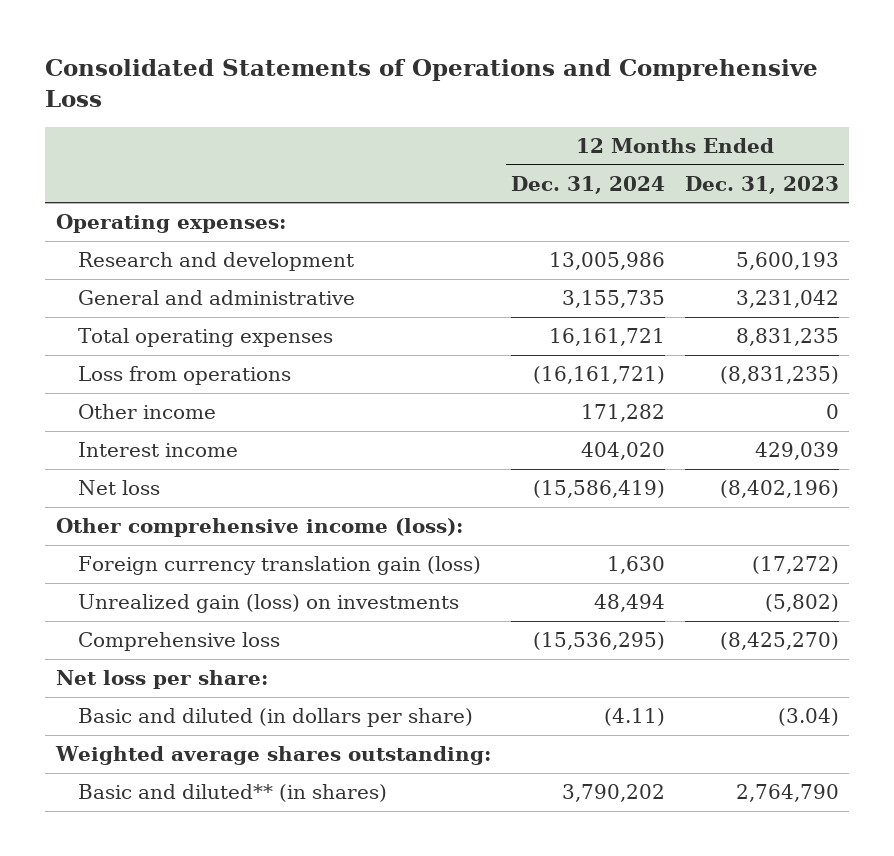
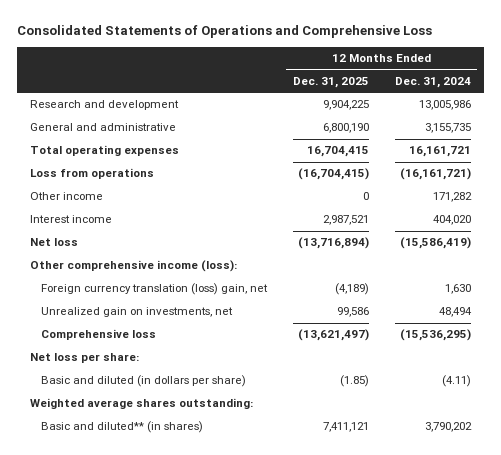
[684,175,839,194] Dec. 31, 2023 -> none
none -> [292,76,369,88] Dec. 31, 2025
[55,214,286,234] Operating expenses: -> none
[78,556,482,576] Foreign currency translation gain (loss) -> [40,283,268,296] Foreign currency translation (loss) gain, net
[78,594,460,614] Unrealized gain (loss) on investments -> [40,307,233,318] Unrealized gain on investments, net

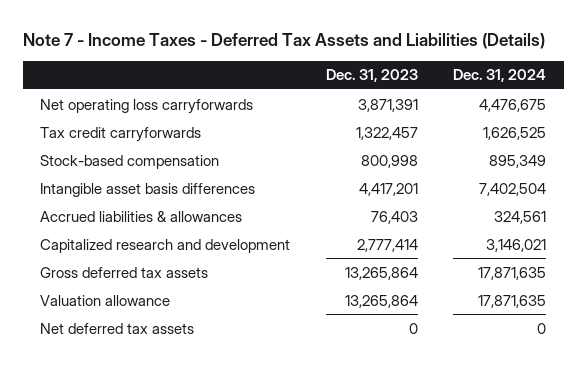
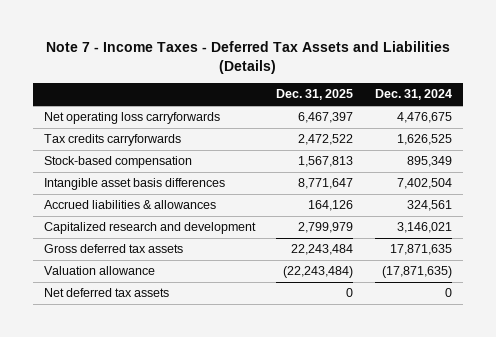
[325,69,418,83] Dec. 31, 2023 -> none
none -> [276,89,354,101] Dec. 31, 2025
[40,126,202,142] Tax credit carryforwards -> [43,134,181,147] Tax credits carryforwards
[477,294,546,308] 17,871,635 -> [382,266,453,279] (17,871,635)

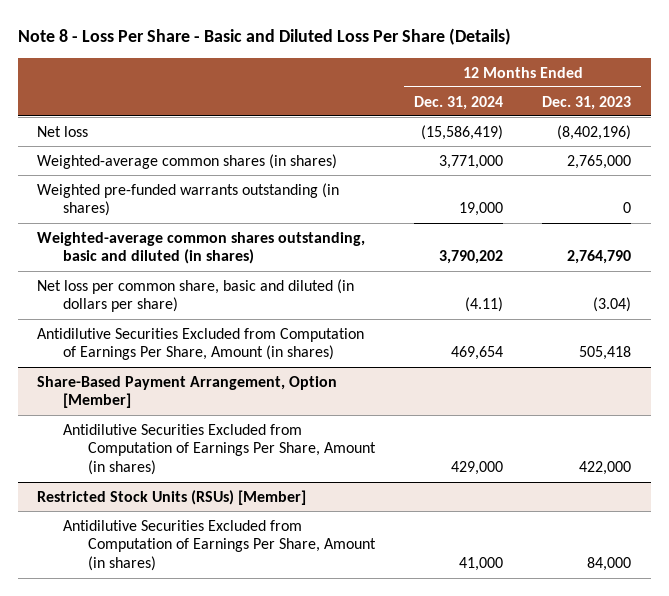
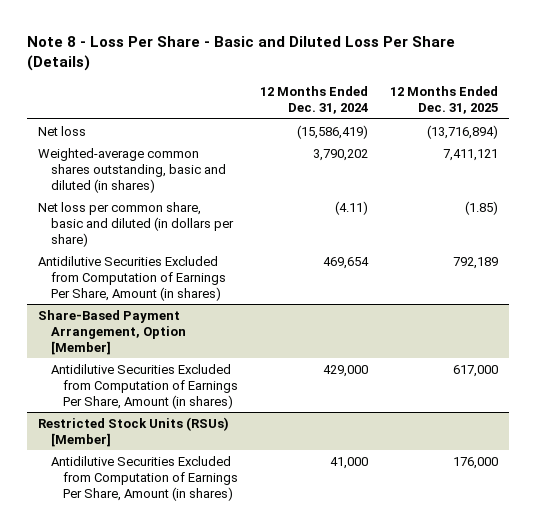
[542,95,632,110] Dec. 31, 2023 -> none
none -> [390,86,499,115] 12 Months Ended Dec. 31, 2025
[37,153,338,169] Weighted-average common shares (in shares) -> none
[37,182,340,217] Weighted pre-funded warrants outstanding (in shares) -> none

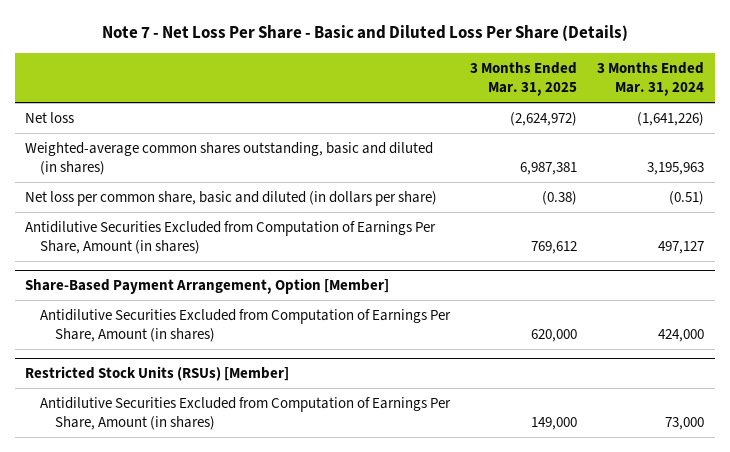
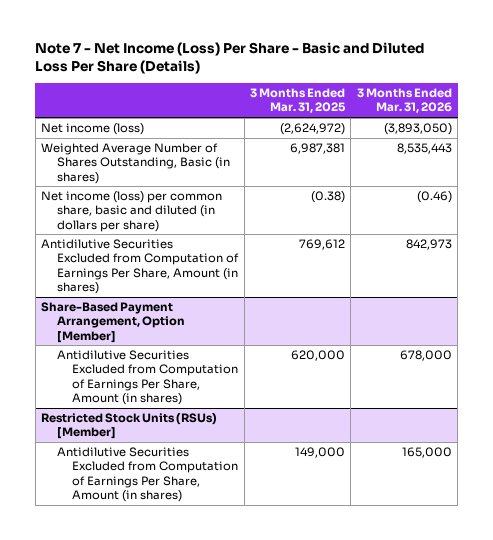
[101,25,628,42] Note 7 - Net Loss Per Share - Basic and Diluted Loss Per Share (Details) -> [35,42,425,75] Note 7 - Net Income (Loss) Per Share - Basic and Diluted Loss Per Share (Details)
[597,62,705,97] 3 Months Ended Mar. 31, 2024 -> none
none -> [356,88,452,114] 3 Months Ended Mar. 31, 2026
[25,112,75,124] Net loss -> [41,123,145,136] Net income (loss)
[25,142,434,175] Weighted-average common shares outstanding, basic and diluted (in shares) -> [41,143,230,184] Weighted Average Number of Shares Outstanding, Basic (in shares)
[25,191,438,207] Net loss per common share, basic and diluted (in dollars per share) -> [41,191,223,232] Net income (loss) per common share, basic and diluted (in dollars per share)

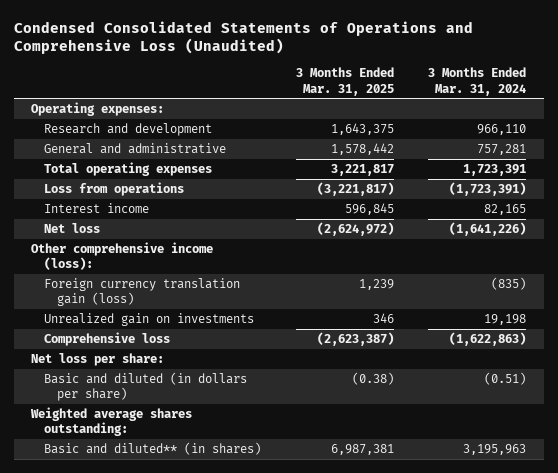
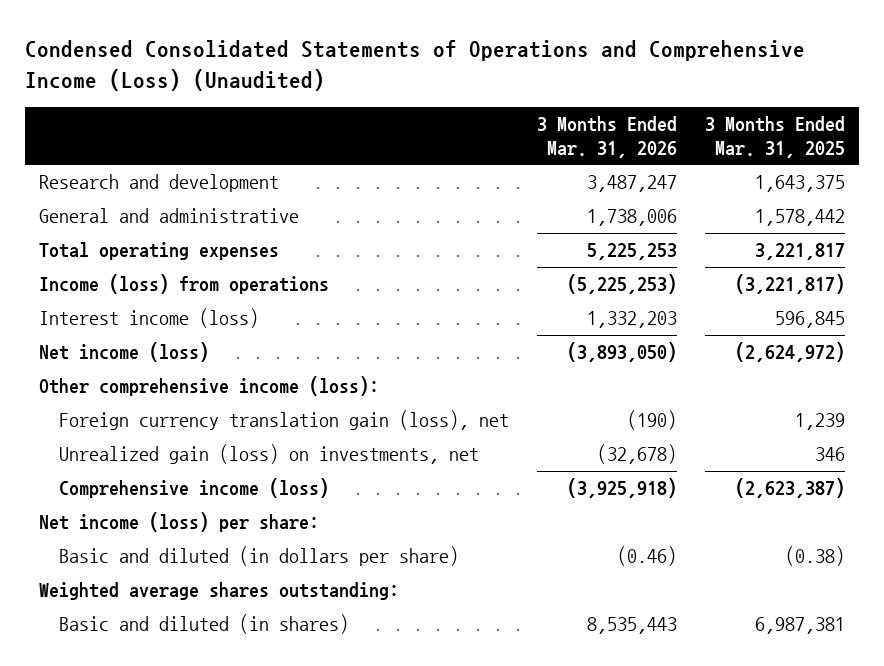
[14,20,474,55] Condensed Consolidated Statements of Operations and Comprehensive Loss (Unaudited) -> [25,40,806,91] Condensed Consolidated Statements of Operations and Comprehensive Income (Loss) (Unaudited)
[428,67,527,96] 3 Months Ended Mar. 31, 2024 -> none
none -> [537,116,678,158] 3 Months Ended Mar. 31, 2026
[31,102,165,117] Operating expenses: -> none
[44,182,185,197] Loss from operations -> [38,274,329,295] Income (loss) from operations
[44,203,150,214] Interest income -> [38,308,259,329] Interest income (loss)
[44,223,101,234] Net loss -> [38,342,209,363] Net income (loss)
[44,278,241,307] Foreign currency translation gain (loss) -> [59,410,510,431] Foreign currency translation gain (loss), net
[44,313,255,327] Unrealized gain on investments -> [59,444,480,465] Unrealized gain (loss) on investments, net
[44,332,171,347] Comprehensive loss -> [59,478,330,499] Comprehensive income (loss)
[31,353,165,367] Net loss per share: -> [38,512,319,533] Net income (loss) per share:
[44,442,262,456] Basic and diluted** (in shares) -> [59,614,350,635] Basic and diluted (in shares)

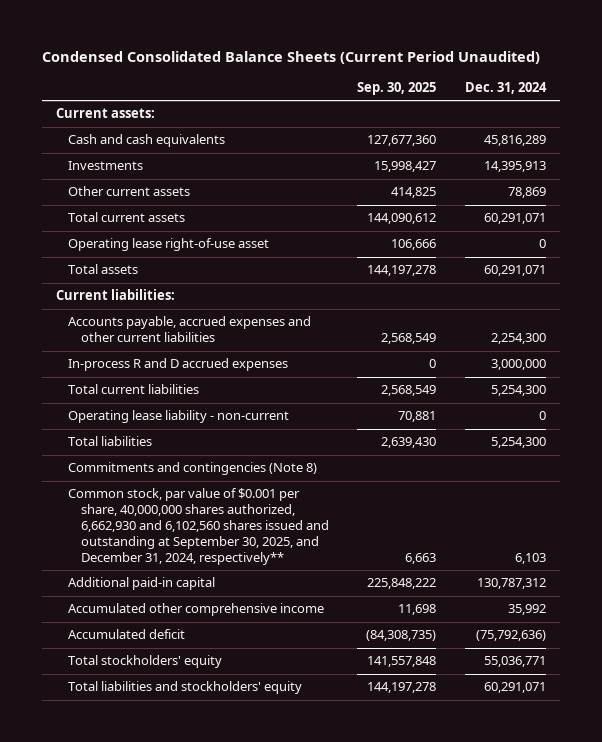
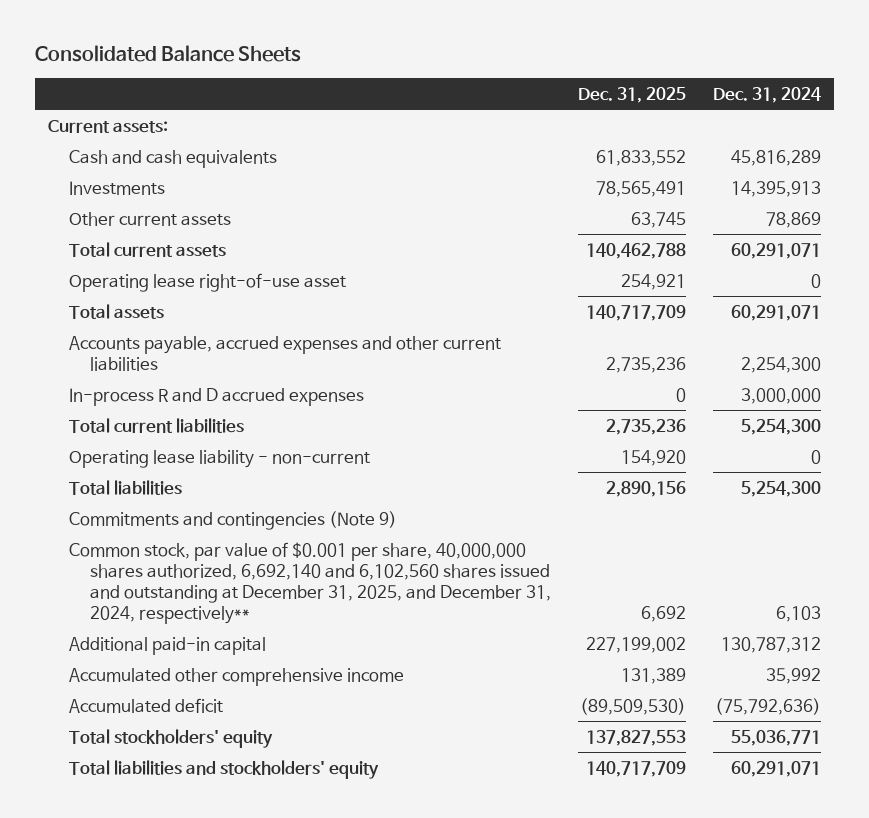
[41,50,540,64] Condensed Consolidated Balance Sheets (Current Period Unaudited) -> [34,45,301,63] Consolidated Balance Sheets
[357,81,437,95] Sep. 30, 2025 -> none
none -> [578,86,687,103] Dec. 31, 2025
[55,289,175,301] Current liabilities: -> none
[68,462,318,476] Commitments and contingencies (Note 8) -> [69,510,398,530] Commitments and contingencies (Note 9)
[68,488,329,566] Common stock, par value of $0.001 per share, 40,000,000 shares authorized, 6,662,930 and 6,102,560 shares issued and outstanding at September 30, 2025, and December 31, 2024, respectively** -> [69,541,552,624] Common stock, par value of $0.001 per share, 40,000,000 shares authorized, 6,692,140 and 6,102,560 shares issued and outstanding at December 31, 2025, and December 31, 2024, respectively**

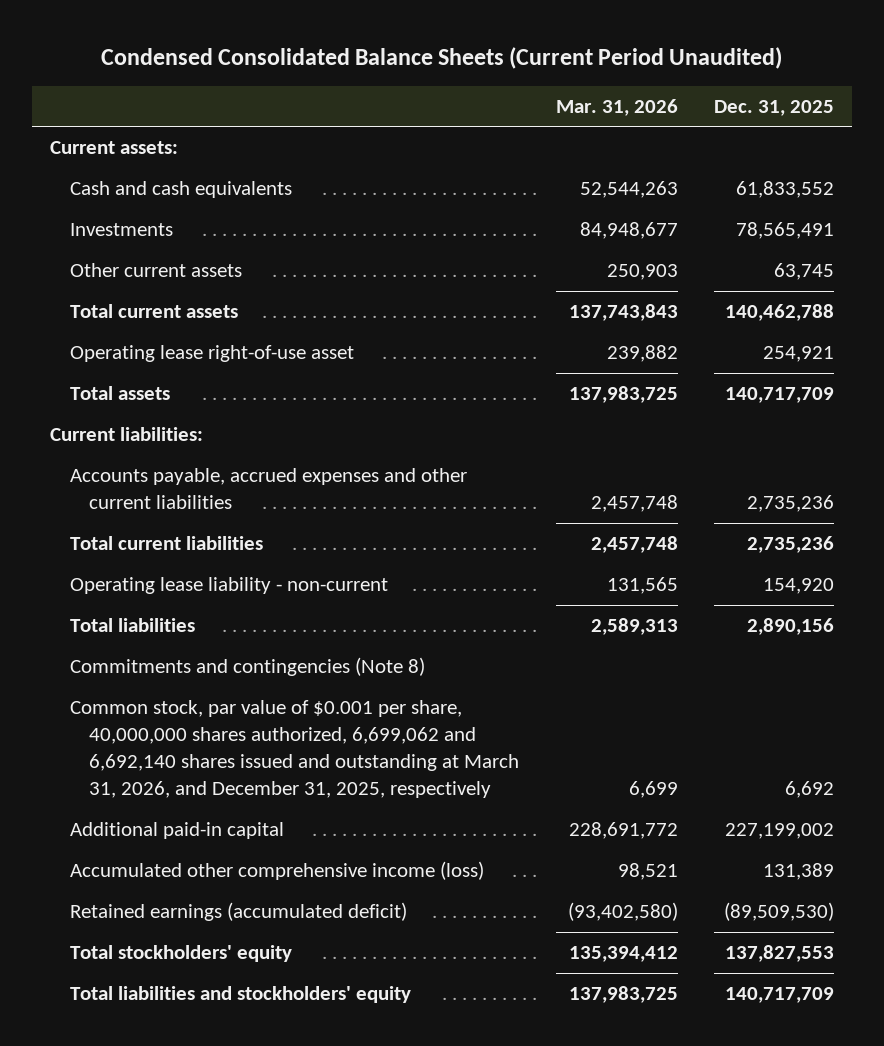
[34,45,301,63] Consolidated Balance Sheets -> [100,46,782,69] Condensed Consolidated Balance Sheets (Current Period Unaudited)
[712,86,821,103] Dec. 31, 2024 -> none
none -> [555,98,678,116] Mar. 31, 2026
none -> [50,427,204,442] Current liabilities:
[69,387,365,406] In-process R and D accrued expenses -> none
[69,510,398,530] Commitments and contingencies (Note 9) -> [69,657,425,677] Commitments and contingencies (Note 8)
[69,541,552,624] Common stock, par value of $0.001 per share, 40,000,000 shares authorized, 6,692,140 and 6,102,560 shares issued and outstanding at December 31, 2025, and December 31, 2024, respectively** -> [69,700,520,799] Common stock, par value of $0.001 per share, 40,000,000 shares authorized, 6,699,062 and 6,692,140 shares issued and outstanding at March 31, 2026, and December 31, 2025, respectively
[69,667,405,686] Accumulated other comprehensive income -> [69,861,484,881] Accumulated other comprehensive income (loss)
[69,697,224,713] Accumulated deficit -> [69,902,407,922] Retained earnings (accumulated deficit)

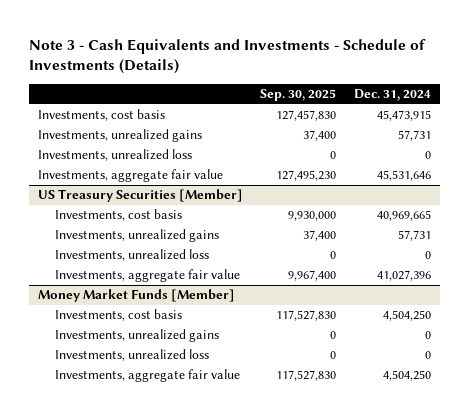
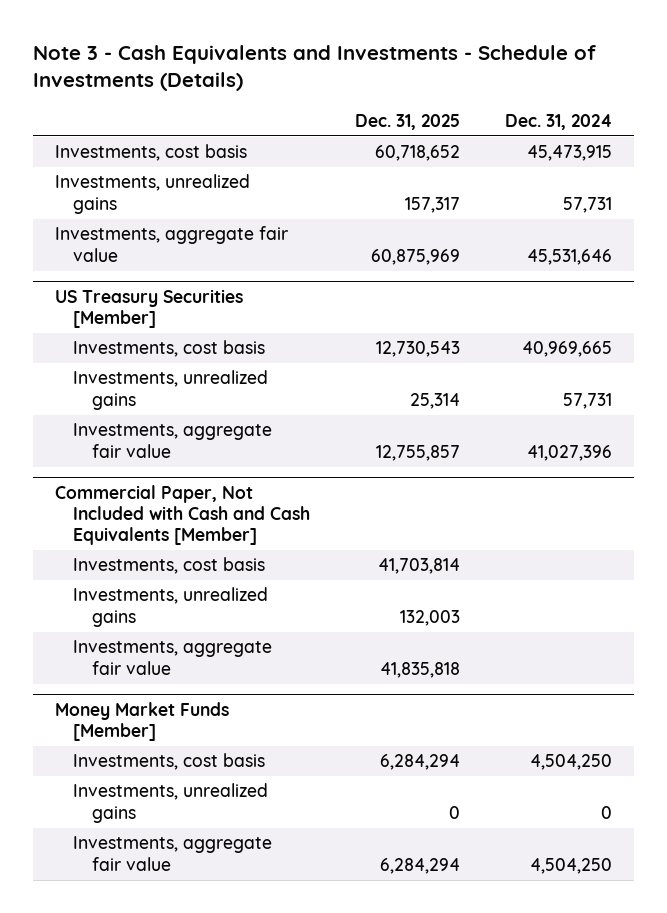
[260,89,337,102] Sep. 30, 2025 -> none
none -> [355,113,461,130] Dec. 31, 2025
[37,149,192,162] Investments, unrealized loss -> none
[54,249,209,262] Investments, unrealized loss -> none
none -> [54,485,311,546] Commercial Paper, Not Included with Cash and Cash Equivalents [Member]
none -> [73,557,266,575] Investments, cost basis
none -> [73,587,269,627] Investments, unrealized gains
none -> [73,640,273,675] Investments, aggregate fair value
[54,349,209,362] Investments, unrealized loss -> none

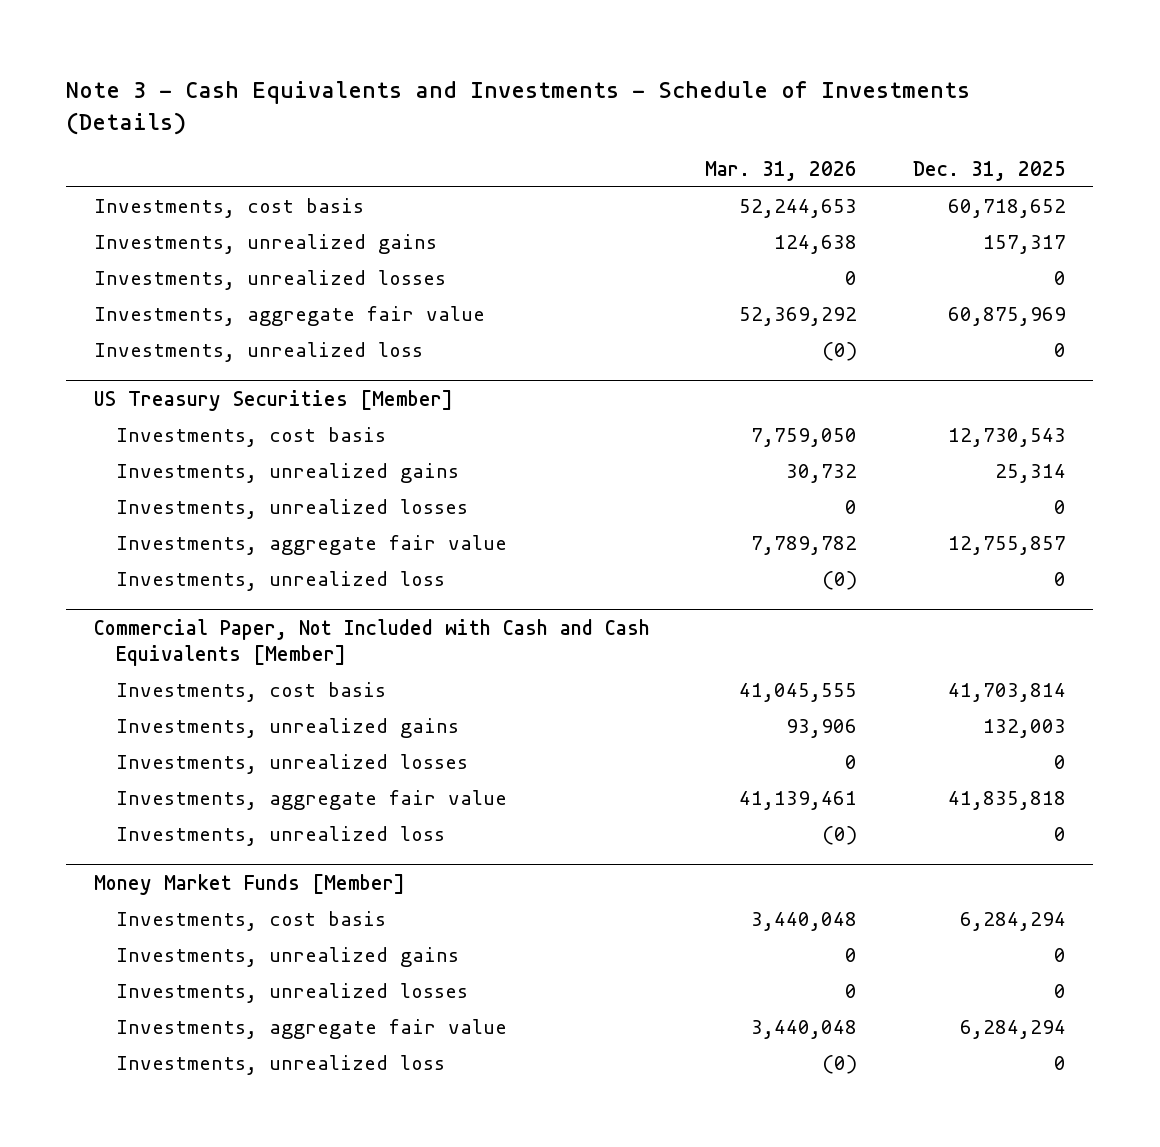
[504,113,612,130] Dec. 31, 2024 -> none
none -> [705,160,858,181] Mar. 31, 2026
none -> [93,270,446,291] Investments, unrealized losses
none -> [93,342,423,363] Investments, unrealized loss
none -> [115,499,468,520] Investments, unrealized losses
none -> [115,571,445,592] Investments, unrealized loss
none -> [115,754,468,775] Investments, unrealized losses
none -> [115,826,445,847] Investments, unrealized loss
none -> [115,983,468,1004] Investments, unrealized losses
none -> [115,1055,445,1076] Investments, unrealized loss

